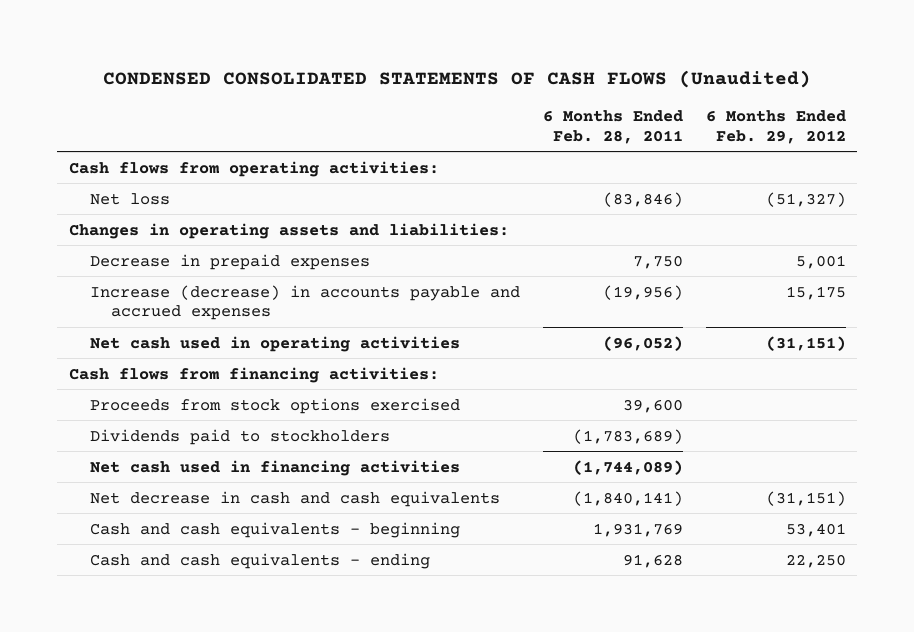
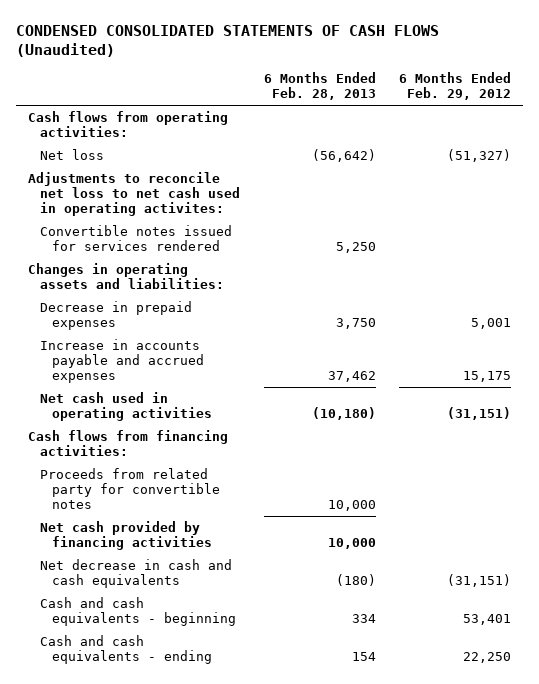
[542,110,683,144] 6 Months Ended Feb. 28, 2011 -> none
none -> [263,72,376,101] 6 Months Ended Feb. 28, 2013
none -> [28,171,240,217] Adjustments to reconcile net loss to net cash used in operating activites:
none -> [39,224,232,252] Convertible notes issued for services rendered
[89,284,520,321] Increase (decrease) in accounts payable and accrued expenses -> [39,338,204,384] Increase in accounts payable and accrued expenses
[89,397,460,414] Proceeds from stock options exercised -> none
[89,428,390,445] Dividends paid to stockholders -> none
none -> [39,467,220,510] Proceeds from related party for convertible notes
[89,459,460,476] Net cash used in financing activities -> [39,520,212,551] Net cash provided by financing activities

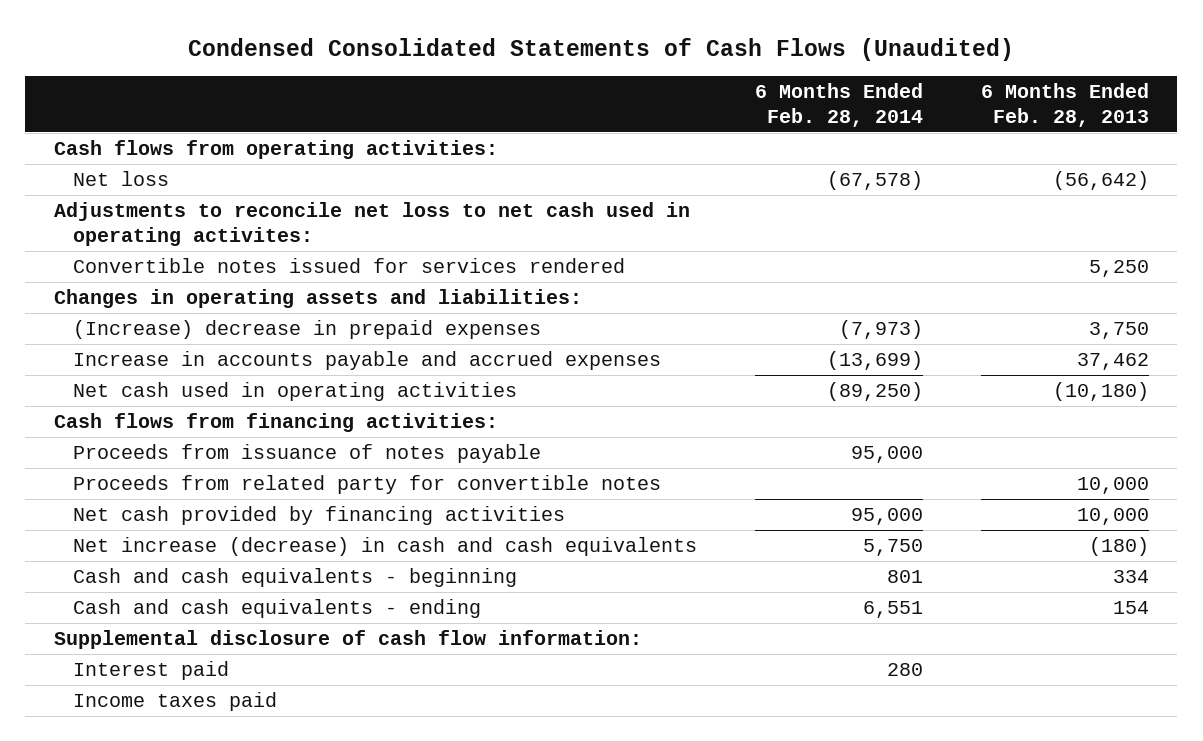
[16,24,440,57] CONDENSED CONSOLIDATED STATEMENTS OF CASH FLOWS (Unaudited) -> [188,38,1015,62] Condensed Consolidated Statements of Cash Flows (Unaudited)
[399,72,512,101] 6 Months Ended Feb. 29, 2012 -> none
none -> [754,82,923,127] 6 Months Ended Feb. 28, 2014
[39,300,192,331] Decrease in prepaid expenses -> [73,319,542,339] (Increase) decrease in prepaid expenses
none -> [73,443,542,463] Proceeds from issuance of notes payable
[39,558,232,589] Net decrease in cash and cash equivalents -> [73,536,698,556] Net increase (decrease) in cash and cash equivalents
none -> [54,629,643,649] Supplemental disclosure of cash flow information:
none -> [73,660,230,680] Interest paid
none -> [73,691,278,711] Income taxes paid

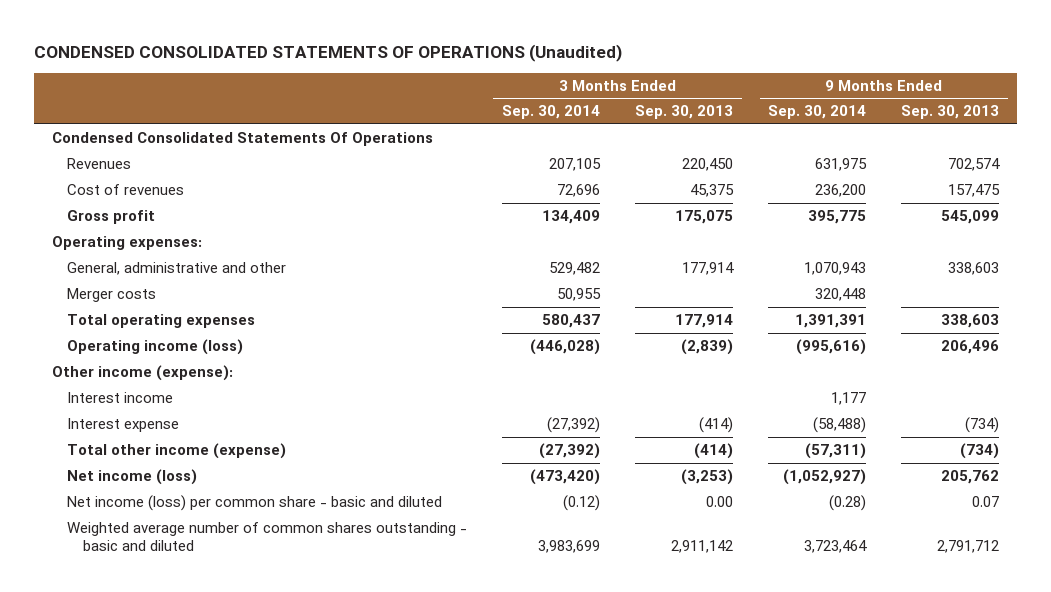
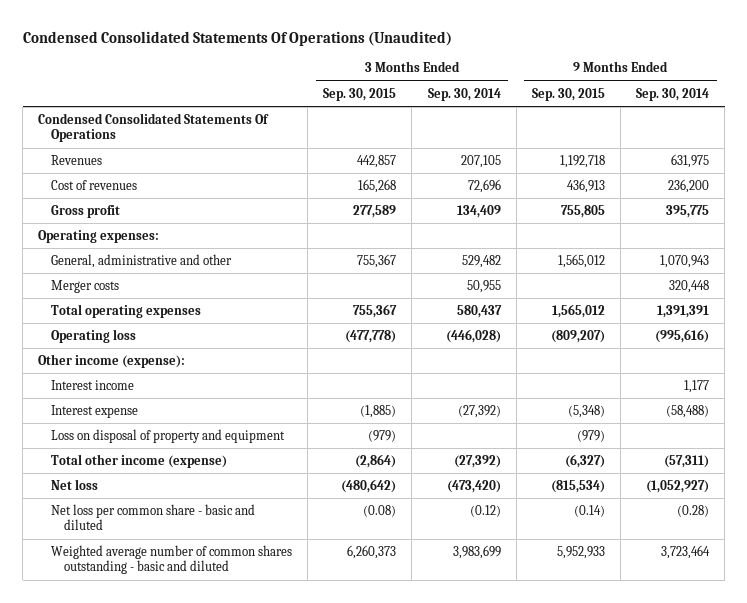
[34,43,623,62] CONDENSED CONSOLIDATED STATEMENTS OF OPERATIONS (Unaudited) -> [22,30,452,46] Condensed Consolidated Statements Of Operations (Unaudited)
[635,105,734,120] Sep. 30, 2013 -> none
[901,105,1000,120] Sep. 30, 2013 -> none
none -> [323,87,397,101] Sep. 30, 2015
none -> [531,87,605,101] Sep. 30, 2015
[67,339,244,356] Operating income (loss) -> [51,329,137,344] Operating loss
none -> [51,429,286,444] Loss on disposal of property and equipment
[67,469,198,486] Net income (loss) -> [51,479,99,491] Net loss
[67,495,443,512] Net income (loss) per common share - basic and diluted -> [51,504,256,531] Net loss per common share - basic and diluted

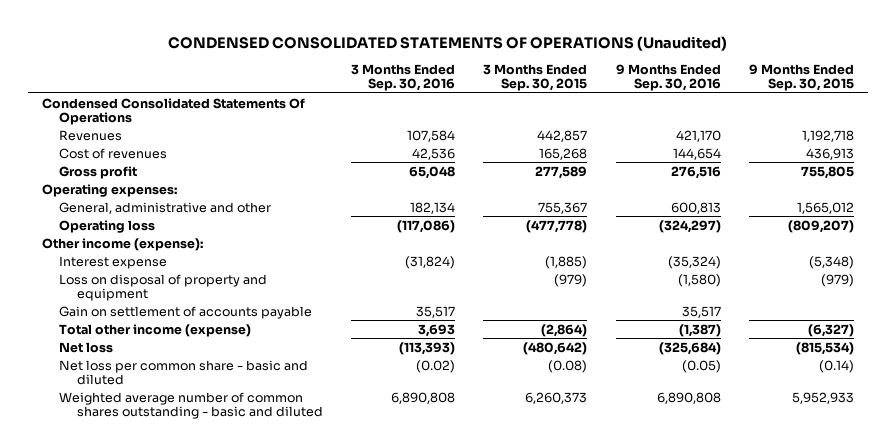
[22,30,452,46] Condensed Consolidated Statements Of Operations (Unaudited) -> [167,35,727,51] CONDENSED CONSOLIDATED STATEMENTS OF OPERATIONS (Unaudited)
[427,87,501,101] Sep. 30, 2014 -> none
[635,87,709,101] Sep. 30, 2014 -> none
none -> [351,63,456,92] 3 Months Ended Sep. 30, 2016
none -> [615,63,721,92] 9 Months Ended Sep. 30, 2016
[51,280,120,294] Merger costs -> none
[51,304,202,319] Total operating expenses -> none
[51,380,135,391] Interest income -> none
none -> [59,305,313,319] Gain on settlement of accounts payable

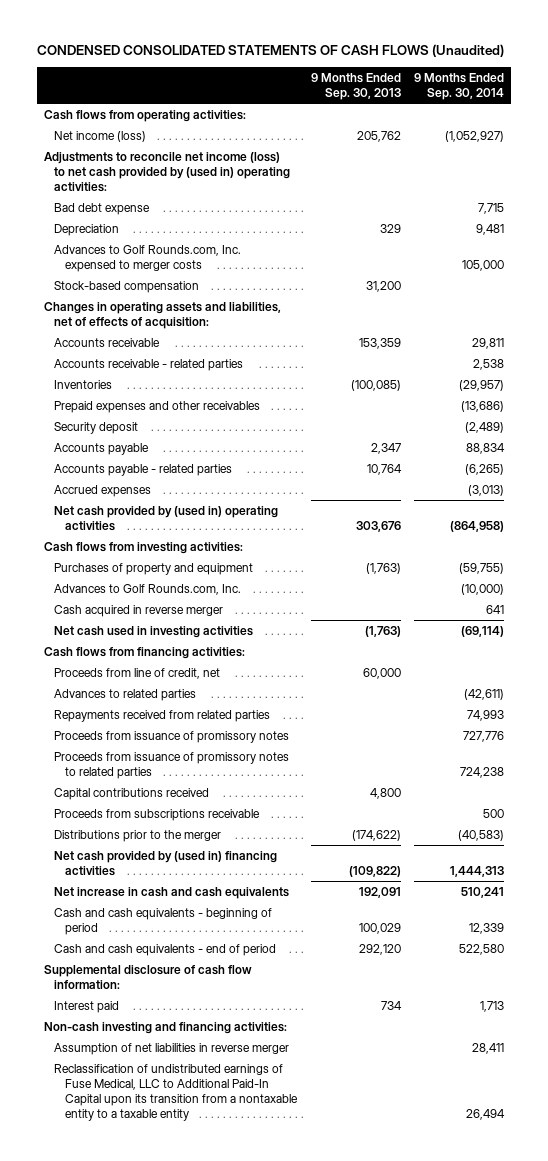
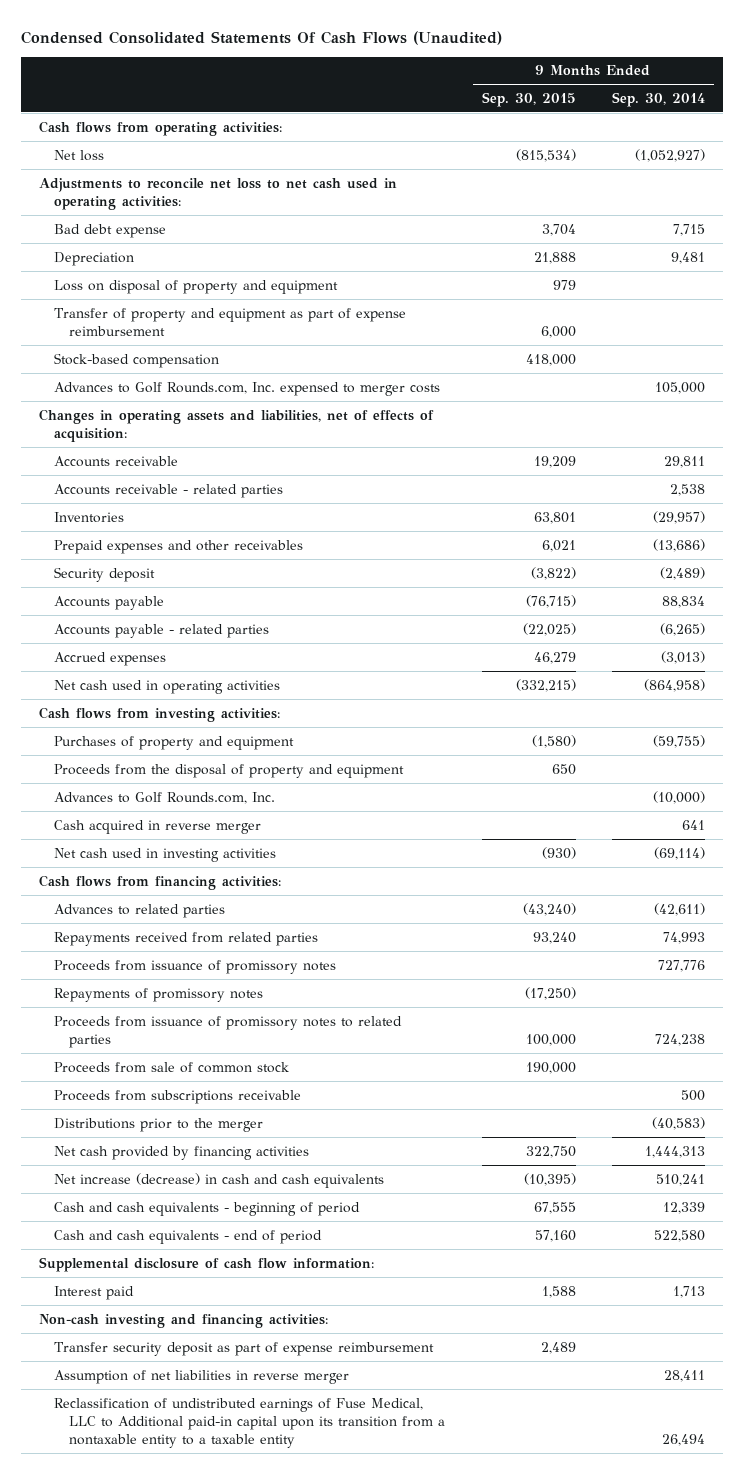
[36,44,504,58] CONDENSED CONSOLIDATED STATEMENTS OF CASH FLOWS (Unaudited) -> [21,30,503,45] Condensed Consolidated Statements Of Cash Flows (Unaudited)
[310,73,401,101] 9 Months Ended Sep. 30, 2013 -> none
none -> [481,91,576,107] Sep. 30, 2015
[54,130,147,142] Net income (loss) -> [54,149,105,161] Net loss
[43,151,291,193] Adjustments to reconcile net income (loss) to net cash provided by (used in) operating activities: -> [39,177,398,210] Adjustments to reconcile net loss to net cash used in operating activities:
none -> [54,279,339,294] Loss on disposal of property and equipment
none -> [54,307,407,336] Transfer of property and equipment as part of expense reimbursement
[54,244,242,272] Advances to Golf Rounds.com, Inc. expensed to merger costs -> [54,381,441,396] Advances to Golf Rounds.com, Inc. expensed to merger costs
[54,505,279,531] Net cash provided by (used in) operating activities -> [54,679,281,694] Net cash used in operating activities
none -> [54,763,405,778] Proceeds from the disposal of property and equipment
[54,667,221,679] Proceeds from line of credit, net -> none
none -> [54,987,264,1002] Repayments of promissory notes
[54,787,210,800] Capital contributions received -> none
none -> [54,1061,290,1073] Proceeds from sale of common stock
[54,850,278,876] Net cash provided by (used in) financing activities -> [54,1145,310,1160] Net cash provided by financing activities
[54,886,290,899] Net increase in cash and cash equivalents -> [54,1172,385,1188] Net increase (decrease) in cash and cash equivalents
none -> [54,1341,435,1356] Transfer security deposit as part of expense reimbursement
[54,1063,298,1122] Reclassification of undistributed earnings of Fuse Medical, LLC to Additional Paid-In Capital upon its transition from a nontaxable entity to a taxable entity -> [54,1397,446,1448] Reclassification of undistributed earnings of Fuse Medical, LLC to Additional paid-in capital upon its transition from a nontaxable entity to a taxable entity

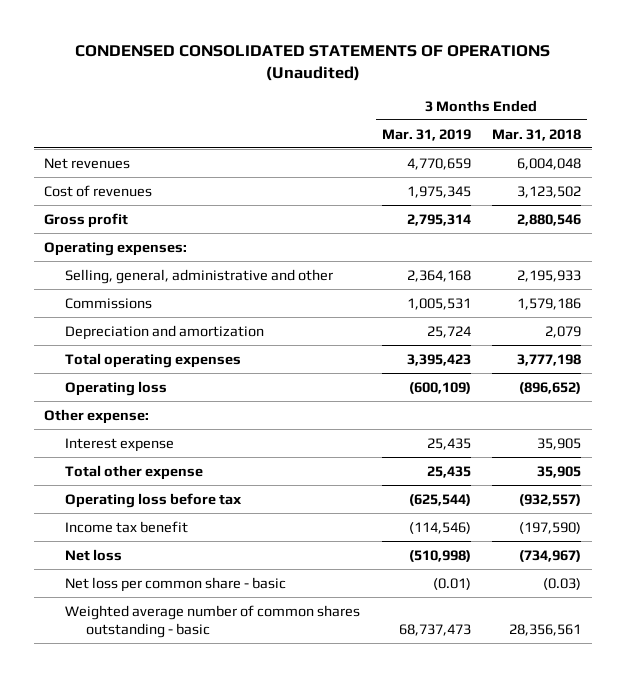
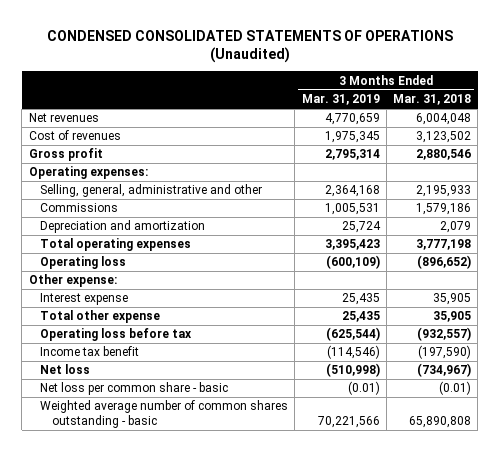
[543,577,582,590] (0.03) -> [439,381,472,396] (0.01)
[398,623,471,636] 68,737,473 -> [317,416,380,429] 70,221,566
[509,623,582,636] 28,356,561 -> [409,416,472,429] 65,890,808

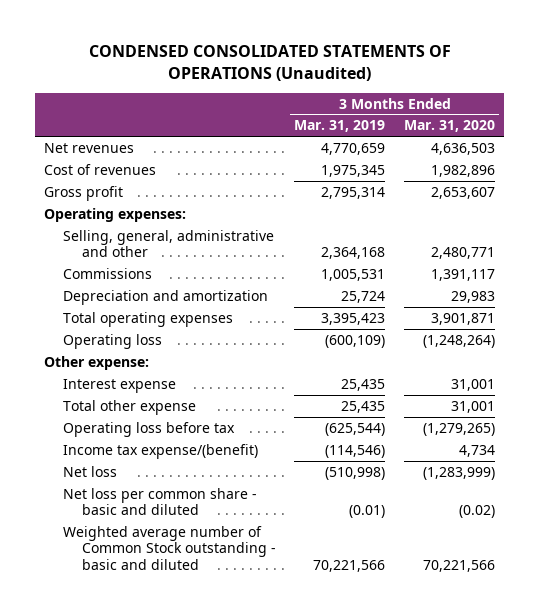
[393,94,472,106] Mar. 31, 2018 -> none
none -> [403,120,495,133] Mar. 31, 2020
[40,346,140,357] Income tax benefit -> [63,443,259,459] Income tax expense/(benefit)
[40,382,229,396] Net loss per common share - basic -> [63,487,258,516] Net loss per common share - basic and diluted
[40,400,289,429] Weighted average number of common shares outstanding - basic -> [63,525,277,570] Weighted average number of Common Stock outstanding - basic and diluted

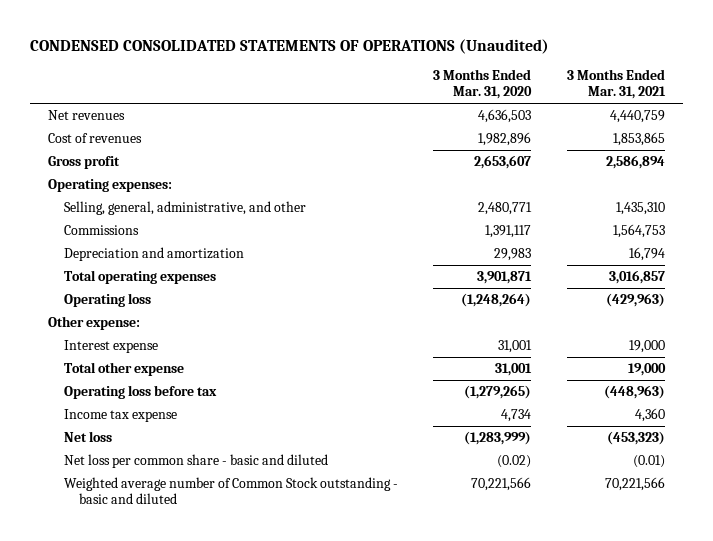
[294,120,386,133] Mar. 31, 2019 -> none
none -> [567,69,667,100] 3 Months Ended Mar. 31, 2021
[63,229,275,258] Selling, general, administrative and other -> [63,201,306,216] Selling, general, administrative, and other
[63,443,259,459] Income tax expense/(benefit) -> [63,409,177,423] Income tax expense

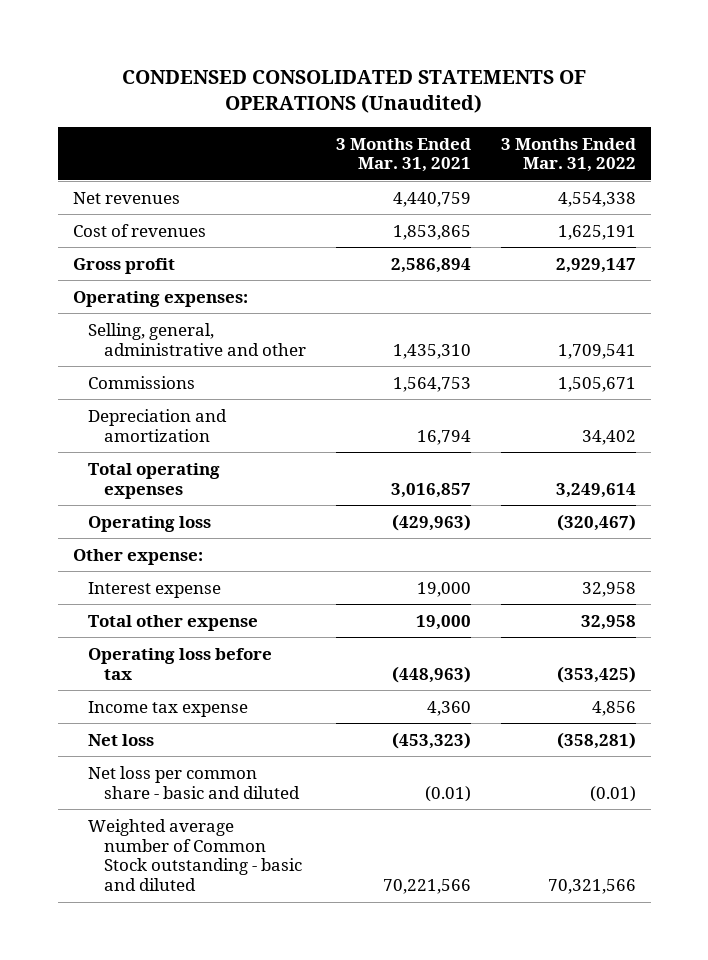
[433,69,533,100] 3 Months Ended Mar. 31, 2020 -> none
none -> [500,137,636,173] 3 Months Ended Mar. 31, 2022
[63,201,306,216] Selling, general, administrative, and other -> [88,322,306,356] Selling, general, administrative and other

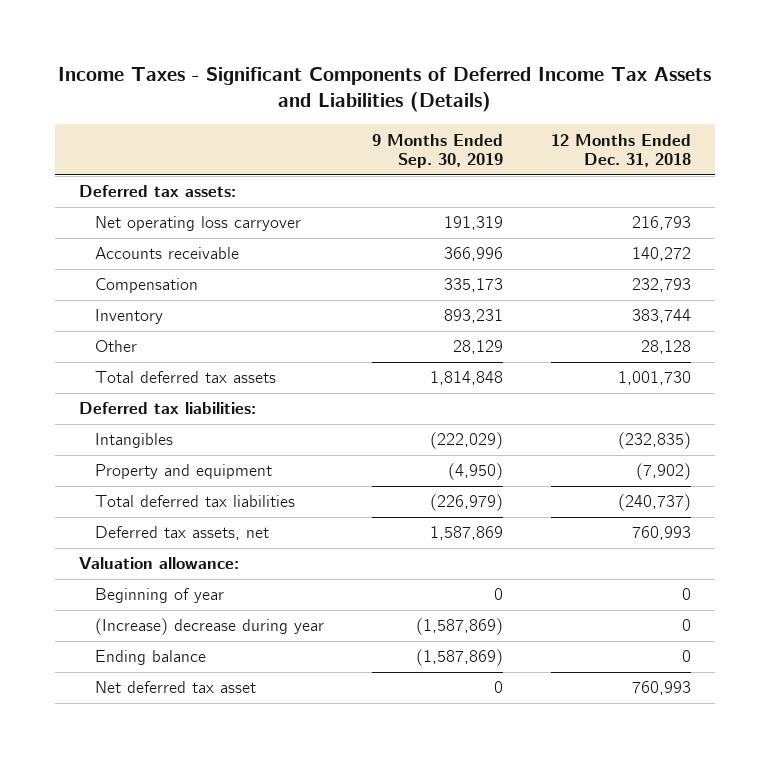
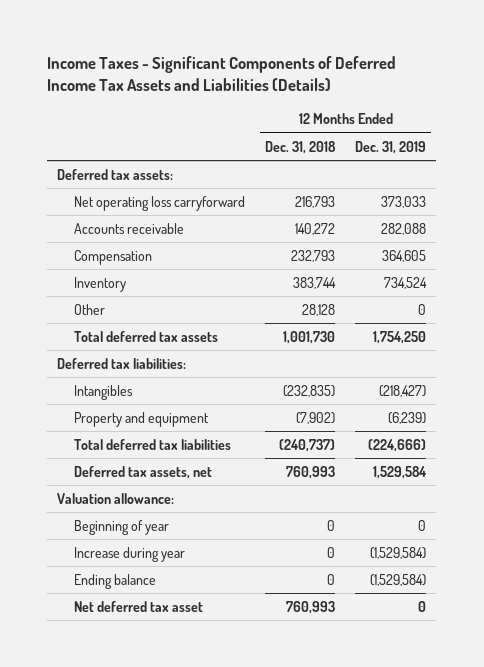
[371,133,503,169] 9 Months Ended Sep. 30, 2019 -> none
none -> [355,140,427,154] Dec. 31, 2019
[94,216,301,232] Net operating loss carryover -> [74,195,246,211] Net operating loss carryforward
[94,618,324,636] (Increase) decrease during year -> [74,546,186,562] Increase during year

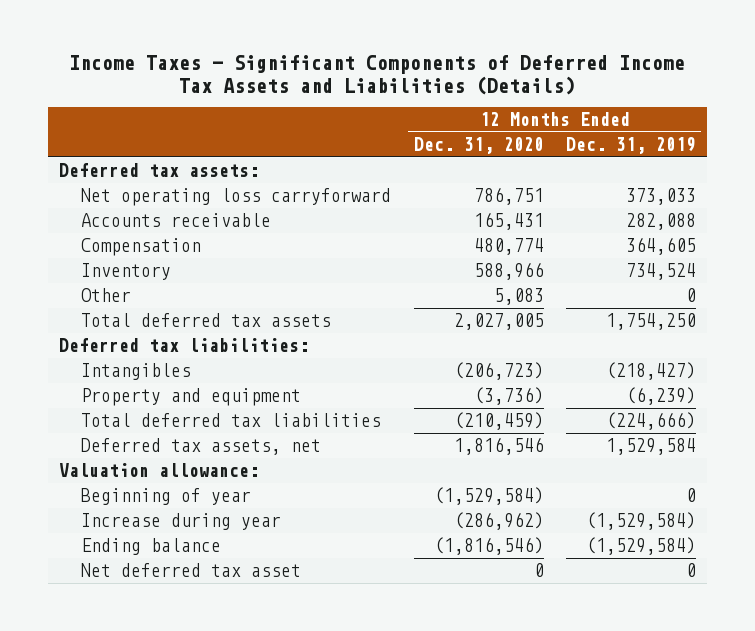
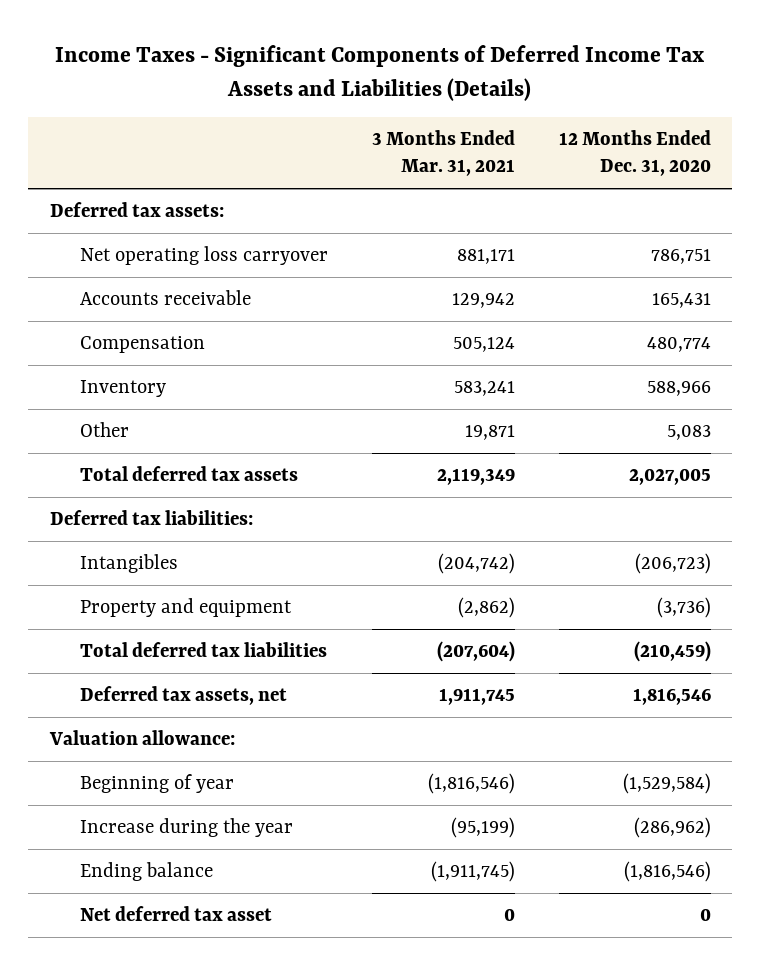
[565,136,696,154] Dec. 31, 2019 -> none
none -> [371,130,515,177] 3 Months Ended Mar. 31, 2021
[81,188,392,207] Net operating loss carryforward -> [79,246,328,266] Net operating loss carryover
[81,513,282,531] Increase during year -> [79,818,293,838] Increase during the year

